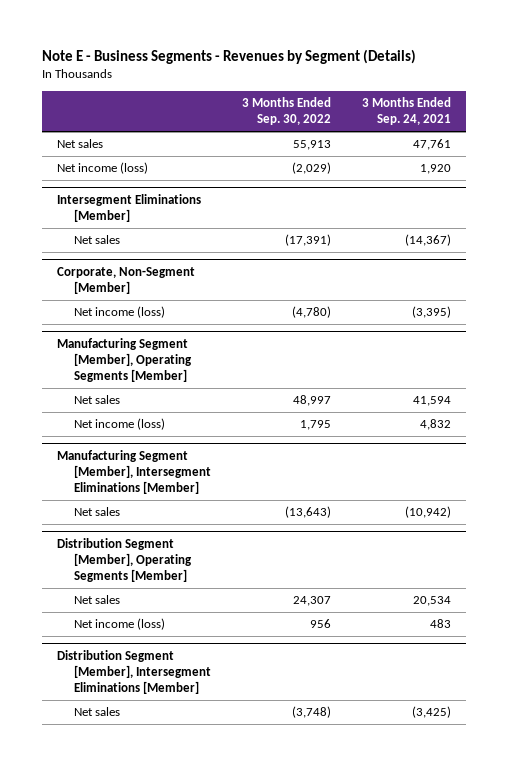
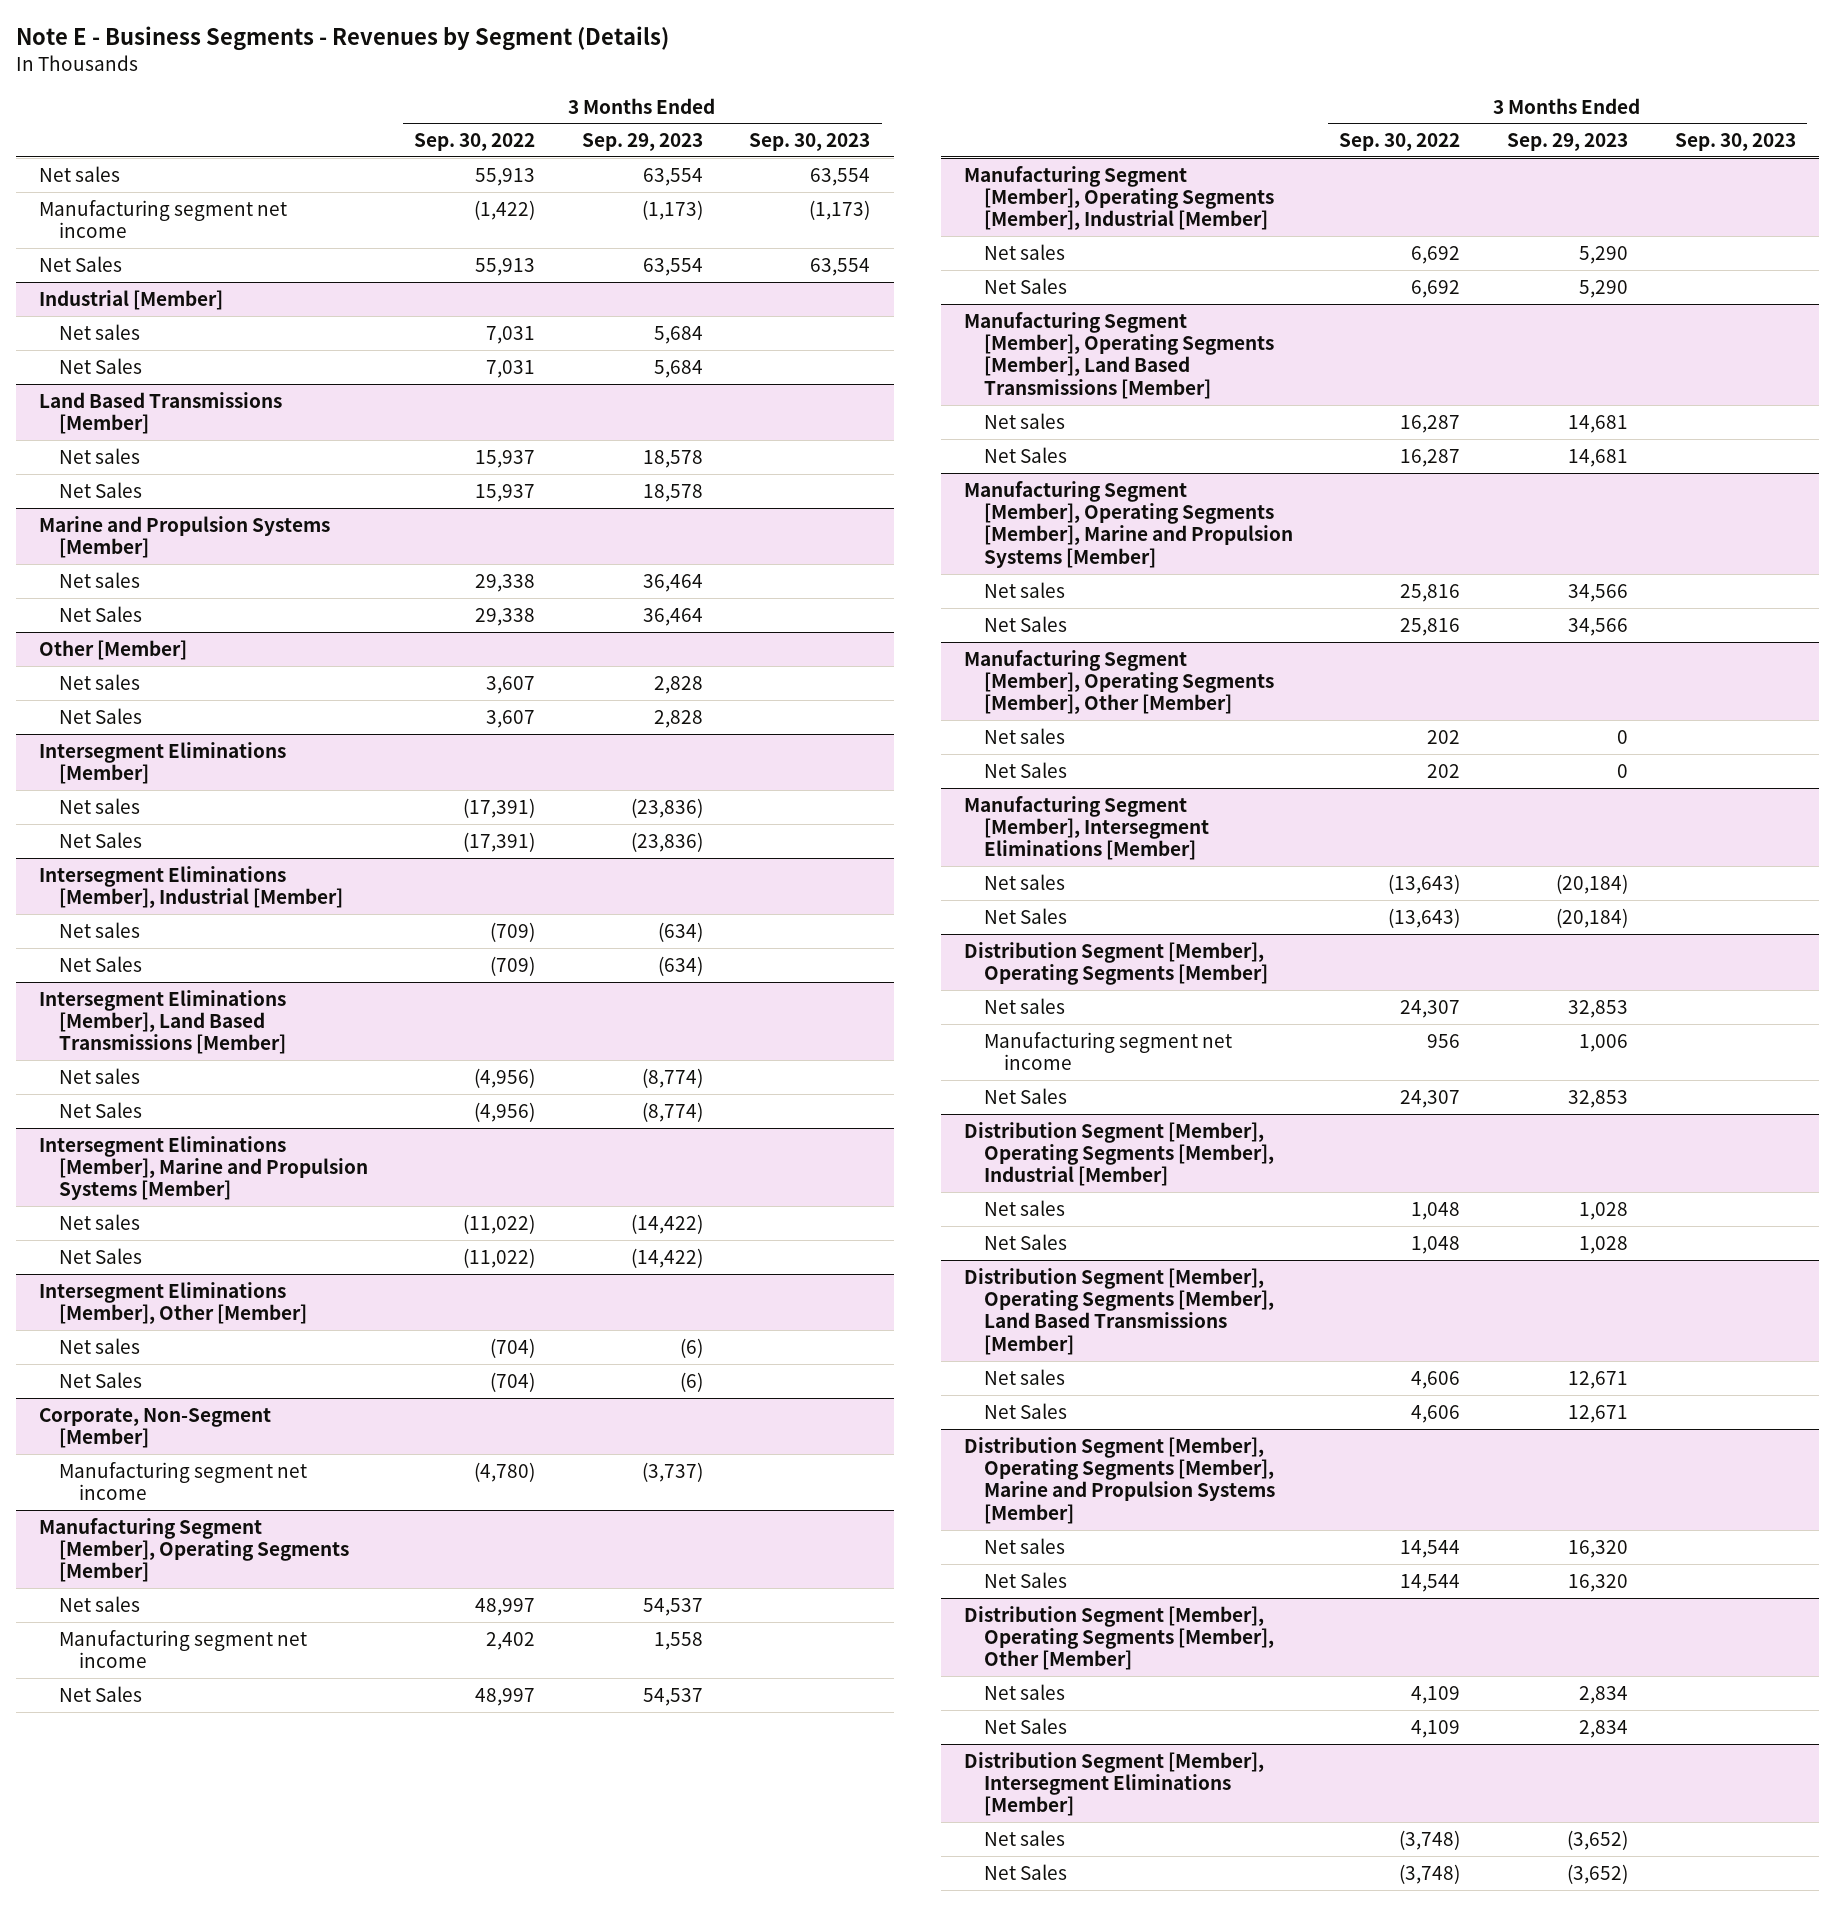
[361,97,451,126] 3 Months Ended Sep. 24, 2021 -> none
none -> [581,133,703,152] Sep. 29, 2023
none -> [749,133,871,152] Sep. 30, 2023
[57,162,149,175] Net income (loss) -> [39,199,288,239] Manufacturing segment net income
[292,162,332,175] (2,029) -> [474,199,536,220] (1,422)
none -> [39,255,123,272] Net Sales
none -> [39,289,224,310] Industrial [Member]
none -> [58,323,140,340] Net sales
none -> [58,357,142,374] Net Sales
none -> [39,391,283,435] Land Based Transmissions [Member]
none -> [58,447,140,464] Net sales
none -> [58,481,142,498] Net Sales
none -> [39,515,331,559] Marine and Propulsion Systems [Member]
none -> [58,571,140,588] Net sales
none -> [58,605,142,622] Net Sales
none -> [39,639,188,660] Other [Member]
none -> [58,673,140,690] Net sales
none -> [58,707,142,724] Net Sales
none -> [58,831,142,848] Net Sales
none -> [39,865,343,909] Intersegment Eliminations [Member], Industrial [Member]
none -> [58,921,140,938] Net sales
none -> [58,955,142,972] Net Sales
none -> [39,989,287,1055] Intersegment Eliminations [Member], Land Based Transmissions [Member]
none -> [58,1067,140,1084] Net sales
none -> [58,1101,142,1118] Net Sales
none -> [39,1135,368,1201] Intersegment Eliminations [Member], Marine and Propulsion Systems [Member]
none -> [58,1213,140,1230] Net sales
none -> [58,1247,142,1264] Net Sales
none -> [39,1281,307,1325] Intersegment Eliminations [Member], Other [Member]
none -> [58,1337,140,1354] Net sales
none -> [58,1371,142,1388] Net Sales
[74,306,166,319] Net income (loss) -> [58,1461,307,1501] Manufacturing segment net income
[74,418,166,431] Net income (loss) -> [58,1629,307,1669] Manufacturing segment net income
[300,420,332,431] 1,795 -> [486,1631,536,1650] 2,402
none -> [58,1685,142,1702] Net Sales
none -> [964,165,1274,231] Manufacturing Segment [Member], Operating Segments [Member], Industrial [Member]
none -> [983,243,1065,260] Net sales
none -> [983,277,1067,294] Net Sales
none -> [964,311,1274,399] Manufacturing Segment [Member], Operating Segments [Member], Land Based Transmissions [Member]
none -> [983,412,1065,429] Net sales
none -> [983,446,1067,463] Net Sales
none -> [964,480,1293,568] Manufacturing Segment [Member], Operating Segments [Member], Marine and Propulsion Systems [Member]
none -> [983,581,1065,598] Net sales
none -> [983,615,1067,632] Net Sales
none -> [964,649,1274,715] Manufacturing Segment [Member], Operating Segments [Member], Other [Member]
none -> [983,727,1065,744] Net sales
none -> [983,761,1067,778] Net Sales
none -> [983,907,1067,924] Net Sales
[74,618,166,631] Net income (loss) -> [983,1031,1232,1071] Manufacturing segment net income
none -> [983,1087,1067,1104] Net Sales
none -> [964,1121,1274,1187] Distribution Segment [Member], Operating Segments [Member], Industrial [Member]
none -> [983,1199,1065,1216] Net sales
none -> [983,1233,1067,1250] Net Sales
none -> [964,1267,1274,1355] Distribution Segment [Member], Operating Segments [Member], Land Based Transmissions [Member]
none -> [983,1368,1065,1385] Net sales
none -> [983,1402,1067,1419] Net Sales
none -> [964,1436,1275,1524] Distribution Segment [Member], Operating Segments [Member], Marine and Propulsion Systems [Member]
none -> [983,1537,1065,1554] Net sales
none -> [983,1571,1067,1588] Net Sales
none -> [964,1605,1274,1671] Distribution Segment [Member], Operating Segments [Member], Other [Member]
none -> [983,1683,1065,1700] Net sales
none -> [983,1717,1067,1734] Net Sales
none -> [983,1863,1067,1880] Net Sales

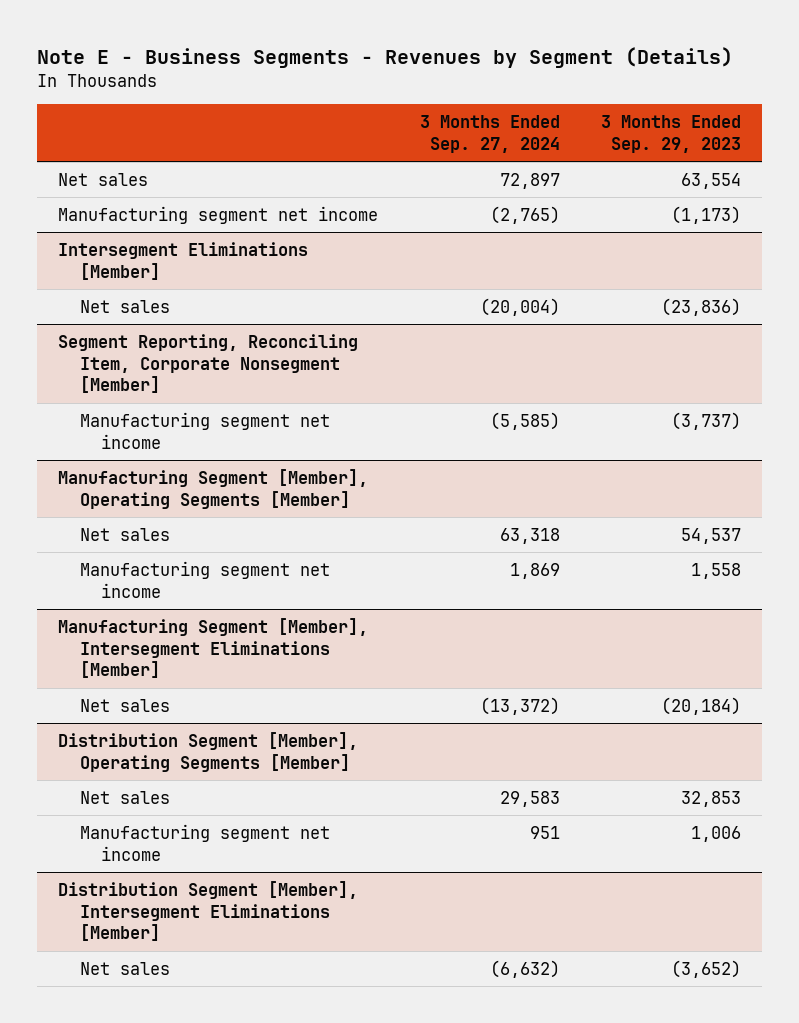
[414,133,536,152] Sep. 30, 2022 -> none
[749,133,871,152] Sep. 30, 2023 -> none
none -> [419,115,560,153] 3 Months Ended Sep. 27, 2024
[39,255,123,272] Net Sales -> none
[39,289,224,310] Industrial [Member] -> none
[58,323,140,340] Net sales -> none
[58,357,142,374] Net Sales -> none
[39,391,283,435] Land Based Transmissions [Member] -> none
[58,447,140,464] Net sales -> none
[58,481,142,498] Net Sales -> none
[39,515,331,559] Marine and Propulsion Systems [Member] -> none
[58,571,140,588] Net sales -> none
[58,605,142,622] Net Sales -> none
[39,639,188,660] Other [Member] -> none
[58,673,140,690] Net sales -> none
[58,707,142,724] Net Sales -> none
[58,831,142,848] Net Sales -> none
[39,865,343,909] Intersegment Eliminations [Member], Industrial [Member] -> none
[58,921,140,938] Net sales -> none
[58,955,142,972] Net Sales -> none
[39,989,287,1055] Intersegment Eliminations [Member], Land Based Transmissions [Member] -> none
[58,1067,140,1084] Net sales -> none
[58,1101,142,1118] Net Sales -> none
[39,1135,368,1201] Intersegment Eliminations [Member], Marine and Propulsion Systems [Member] -> none
[58,1213,140,1230] Net sales -> none
[58,1247,142,1264] Net Sales -> none
[39,1281,307,1325] Intersegment Eliminations [Member], Other [Member] -> none
[58,1337,140,1354] Net sales -> none
[58,1371,142,1388] Net Sales -> none
[39,1407,272,1449] Corporate, Non-Segment [Member] -> [58,333,359,394] Segment Reporting, Reconciling Item, Corporate Nonsegment [Member]
[58,1685,142,1702] Net Sales -> none
[964,165,1274,231] Manufacturing Segment [Member], Operating Segments [Member], Industrial [Member] -> none
[983,243,1065,260] Net sales -> none
[983,277,1067,294] Net Sales -> none
[964,311,1274,399] Manufacturing Segment [Member], Operating Segments [Member], Land Based Transmissions [Member] -> none
[983,412,1065,429] Net sales -> none
[983,446,1067,463] Net Sales -> none
[964,480,1293,568] Manufacturing Segment [Member], Operating Segments [Member], Marine and Propulsion Systems [Member] -> none
[983,581,1065,598] Net sales -> none
[983,615,1067,632] Net Sales -> none
[964,649,1274,715] Manufacturing Segment [Member], Operating Segments [Member], Other [Member] -> none
[983,727,1065,744] Net sales -> none
[983,761,1067,778] Net Sales -> none
[983,907,1067,924] Net Sales -> none
[983,1087,1067,1104] Net Sales -> none
[964,1121,1274,1187] Distribution Segment [Member], Operating Segments [Member], Industrial [Member] -> none
[983,1199,1065,1216] Net sales -> none
[983,1233,1067,1250] Net Sales -> none
[964,1267,1274,1355] Distribution Segment [Member], Operating Segments [Member], Land Based Transmissions [Member] -> none
[983,1368,1065,1385] Net sales -> none
[983,1402,1067,1419] Net Sales -> none
[964,1436,1275,1524] Distribution Segment [Member], Operating Segments [Member], Marine and Propulsion Systems [Member] -> none
[983,1537,1065,1554] Net sales -> none
[983,1571,1067,1588] Net Sales -> none
[964,1605,1274,1671] Distribution Segment [Member], Operating Segments [Member], Other [Member] -> none
[983,1683,1065,1700] Net sales -> none
[983,1717,1067,1734] Net Sales -> none
[983,1863,1067,1880] Net Sales -> none

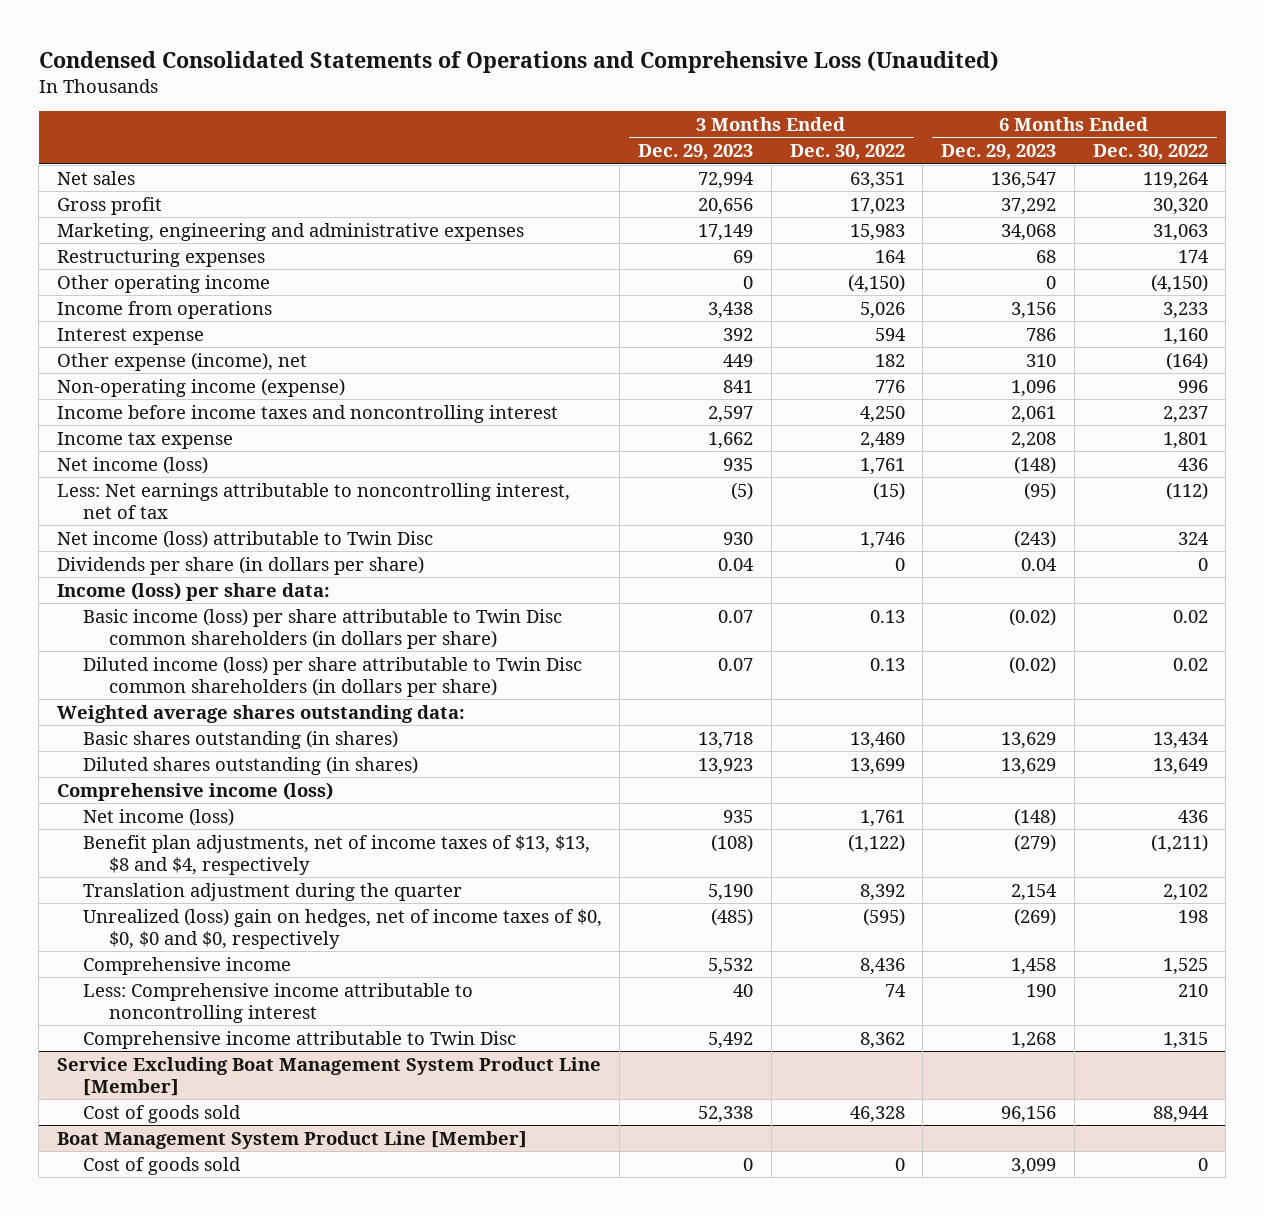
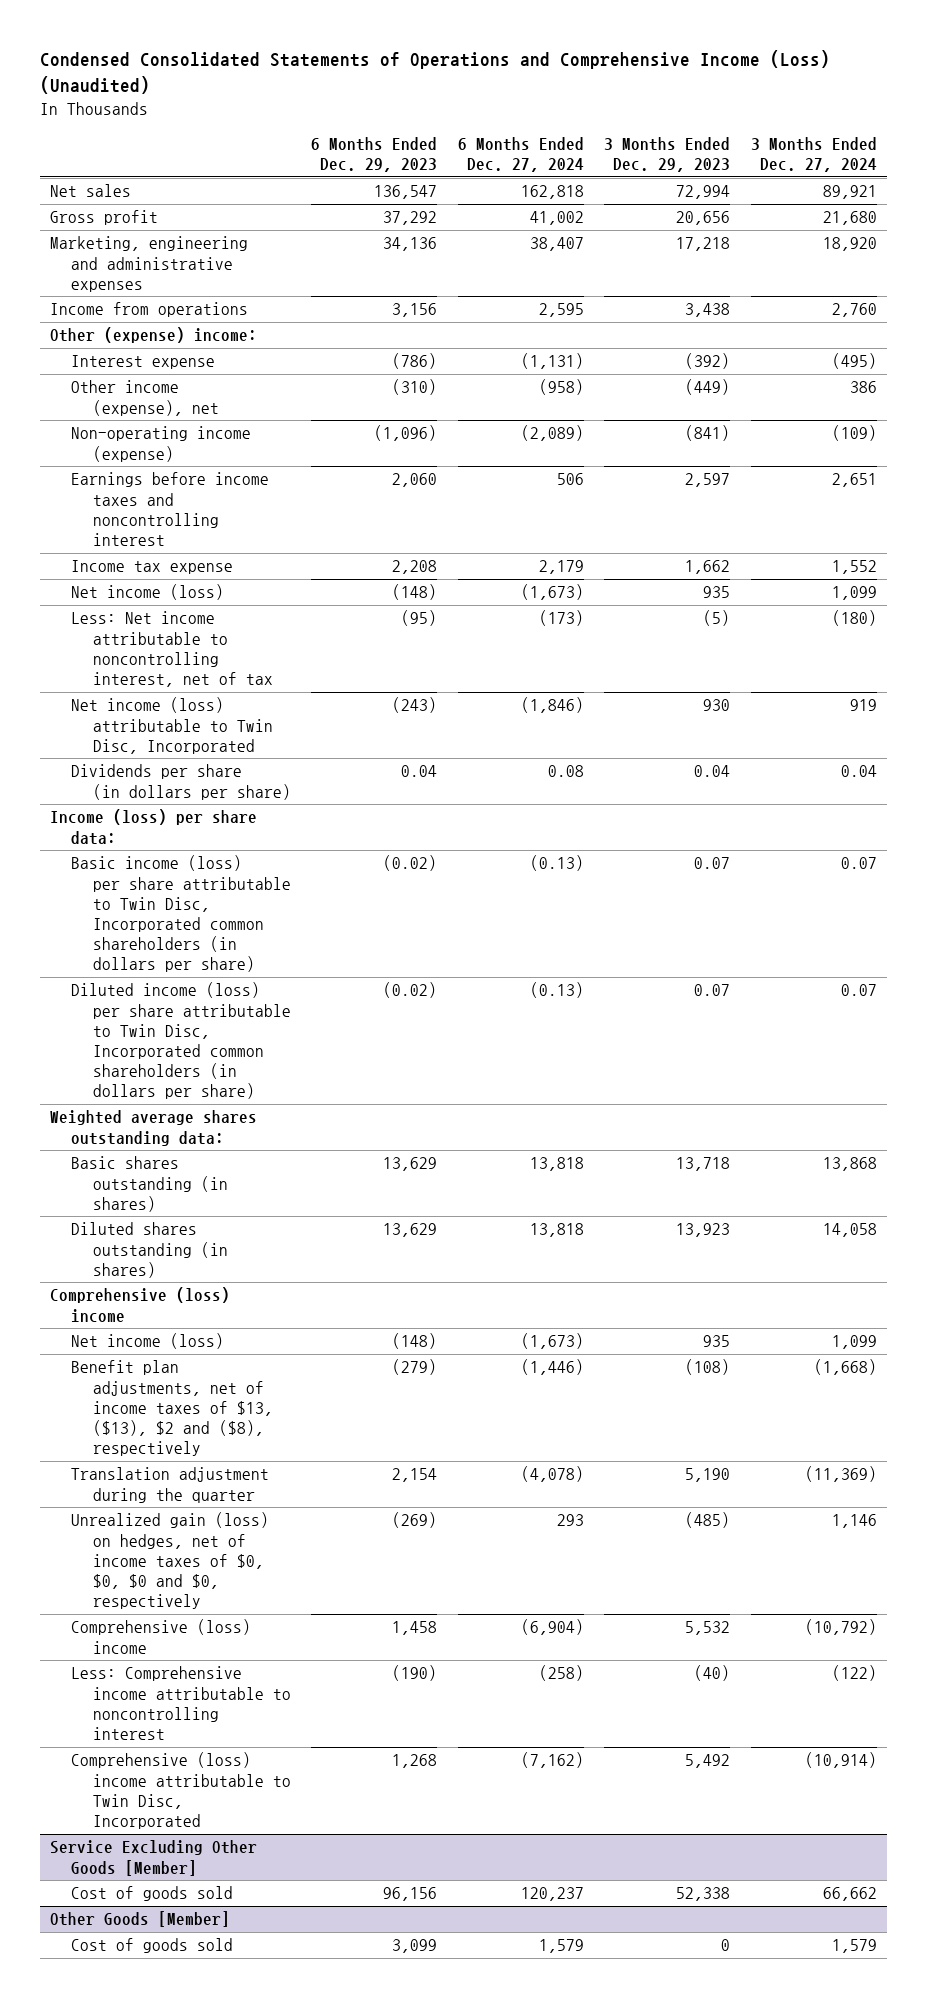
[38,50,999,73] Condensed Consolidated Statements of Operations and Comprehensive Loss (Unaudited) -> [39,50,830,95] Condensed Consolidated Statements of Operations and Comprehensive Income (Loss) (Unaudited)
[789,144,905,161] Dec. 30, 2022 -> none
[1092,144,1208,161] Dec. 30, 2022 -> none
none -> [457,136,584,172] 6 Months Ended Dec. 27, 2024
none -> [750,136,877,172] 3 Months Ended Dec. 27, 2024
[56,248,265,267] Restructuring expenses -> none
[56,274,270,293] Other operating income -> none
[698,223,754,241] 17,149 -> [676,237,731,252] 17,218
[1001,223,1057,241] 34,068 -> [383,237,438,252] 34,136
none -> [49,327,257,344] Other (expense) income:
[723,327,754,341] 392 -> [685,353,731,370] (392)
[1026,327,1057,341] 786 -> [392,353,438,370] (786)
[56,351,307,371] Other expense (income), net -> [71,380,219,416] Other income (expense), net
[723,353,754,367] 449 -> [685,379,731,396] (449)
[1026,353,1057,367] 310 -> [392,379,438,396] (310)
[723,379,754,393] 841 -> [685,425,731,442] (841)
[1011,379,1057,397] 1,096 -> [374,425,438,442] (1,096)
[56,404,558,423] Income before income taxes and noncontrolling interest -> [71,472,270,546] Earnings before income taxes and noncontrolling interest
[1011,405,1057,423] 2,061 -> [392,473,438,488] 2,060
[56,482,570,519] Less: Net earnings attributable to noncontrolling interest, net of tax -> [71,611,273,687] Less: Net income attributable to noncontrolling interest, net of tax
[56,529,433,548] Net income (loss) attributable to Twin Disc -> [71,697,273,754] Net income (loss) attributable to Twin Disc, Incorporated
[82,607,562,649] Basic income (loss) per share attributable to Twin Disc common shareholders (in dollars per share) -> [71,855,291,972] Basic income (loss) per share attributable to Twin Disc, Incorporated common shareholders (in dollars per share)
[82,655,582,697] Diluted income (loss) per share attributable to Twin Disc common shareholders (in dollars per share) -> [71,982,291,1099] Diluted income (loss) per share attributable to Twin Disc, Incorporated common shareholders (in dollars per share)
[56,781,333,801] Comprehensive income (loss) -> [49,1287,230,1323] Comprehensive (loss) income
[82,834,590,875] Benefit plan adjustments, net of income taxes of $13, $13, $8 and $4, respectively -> [71,1360,273,1456] Benefit plan adjustments, net of income taxes of $13, ($13), $2 and ($8), respectively
[56,1056,601,1096] Service Excluding Boat Management System Product Line [Member] -> none
[82,907,602,949] Unrealized (loss) gain on hedges, net of income taxes of $0, $0, $0 and $0, respectively -> [71,1512,270,1609] Unrealized gain (loss) on hedges, net of income taxes of $0, $0, $0 and $0, respectively
[82,956,291,975] Comprehensive income -> [71,1619,252,1654] Comprehensive (loss) income
[733,983,754,997] 40 -> [694,1665,731,1682] (40)
[1026,983,1057,997] 190 -> [392,1665,438,1682] (190)
[82,1030,516,1049] Comprehensive income attributable to Twin Disc -> [71,1752,291,1829] Comprehensive (loss) income attributable to Twin Disc, Incorporated
none -> [49,1840,257,1876] Service Excluding Other Goods [Member]
[56,1130,527,1149] Boat Management System Product Line [Member] -> none
none -> [49,1911,230,1928] Other Goods [Member]

